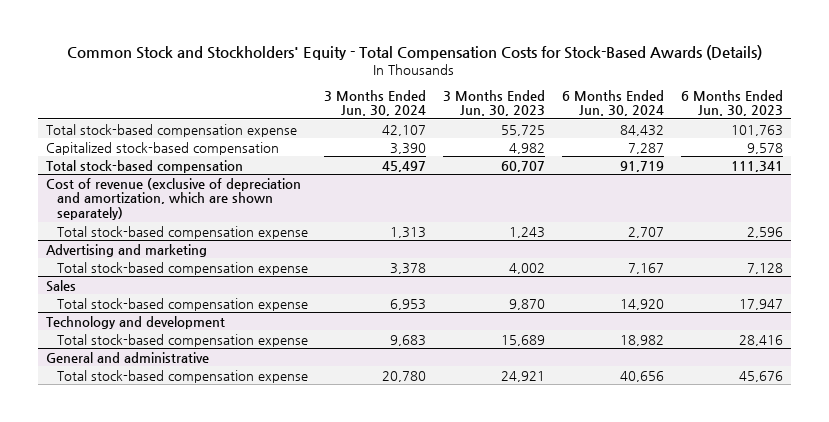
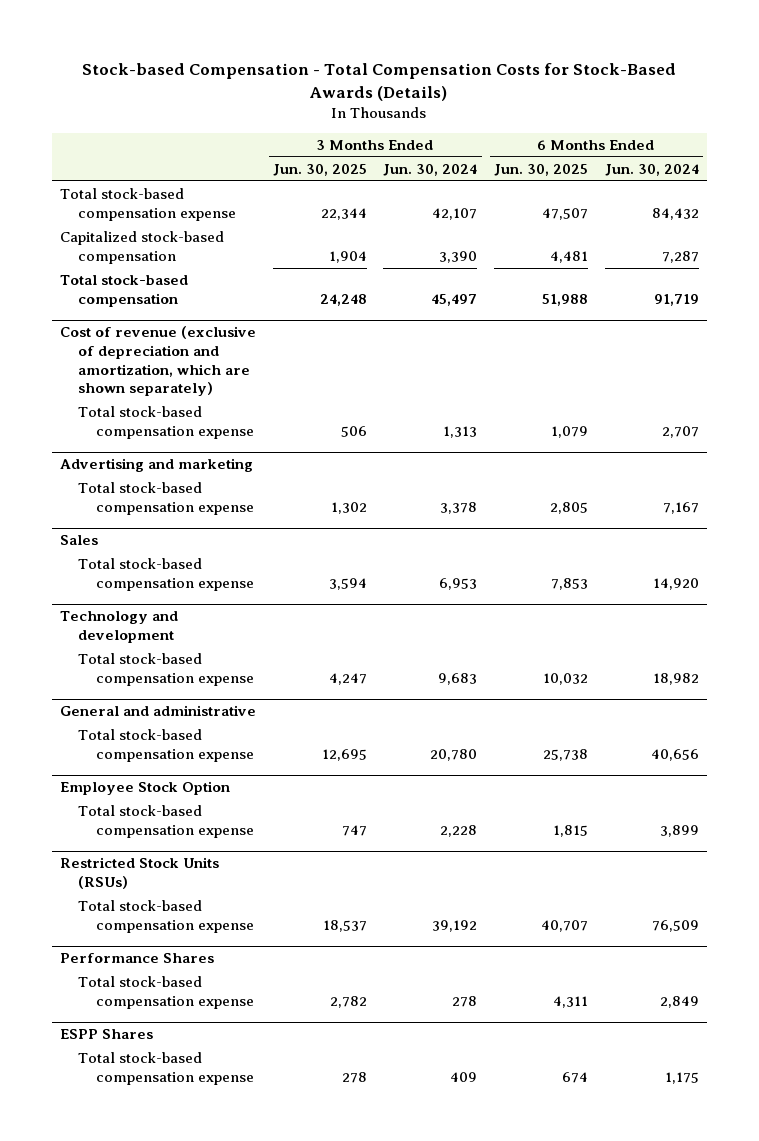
[67,44,763,60] Common Stock and Stockholders' Equity - Total Compensation Costs for Stock-Based Awards (Details) -> [82,62,677,101] Stock-based Compensation - Total Compensation Costs for Stock-Based Awards (Details)
[443,89,546,117] 3 Months Ended Jun. 30, 2023 -> none
[680,89,783,117] 6 Months Ended Jun. 30, 2023 -> none
none -> [272,163,367,176] Jun. 30, 2025
none -> [493,163,588,176] Jun. 30, 2025
none -> [60,781,231,796] Employee Stock Option
none -> [78,805,254,838] Total stock-based compensation expense
none -> [60,857,220,889] Restricted Stock Units (RSUs)
none -> [78,900,254,933] Total stock-based compensation expense
none -> [60,953,215,964] Performance Shares
none -> [78,976,254,1009] Total stock-based compensation expense
none -> [60,1029,154,1040] ESPP Shares
none -> [78,1052,254,1085] Total stock-based compensation expense

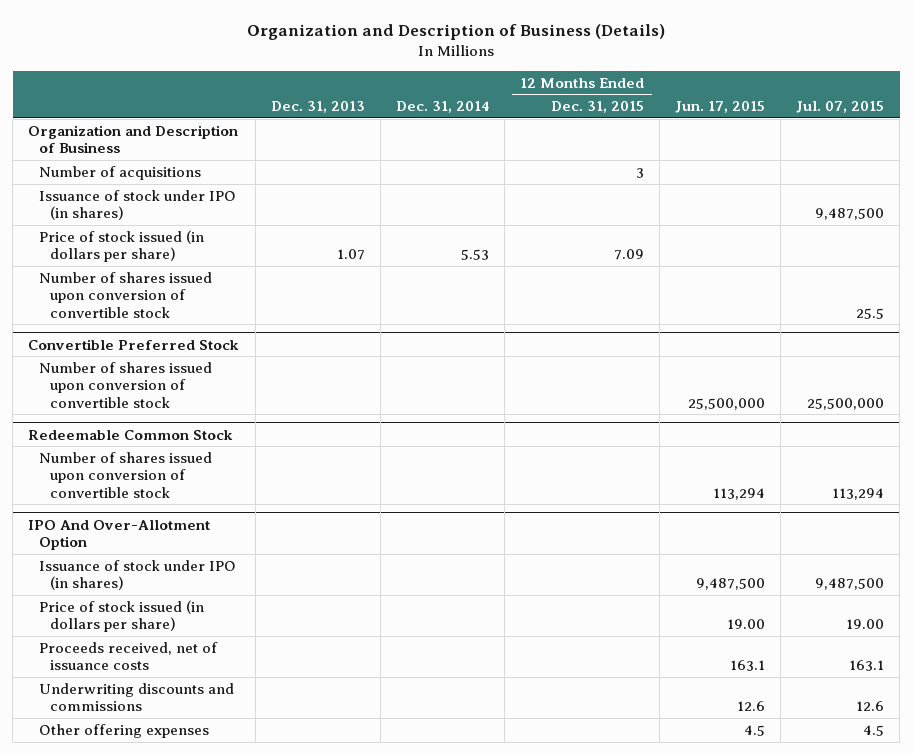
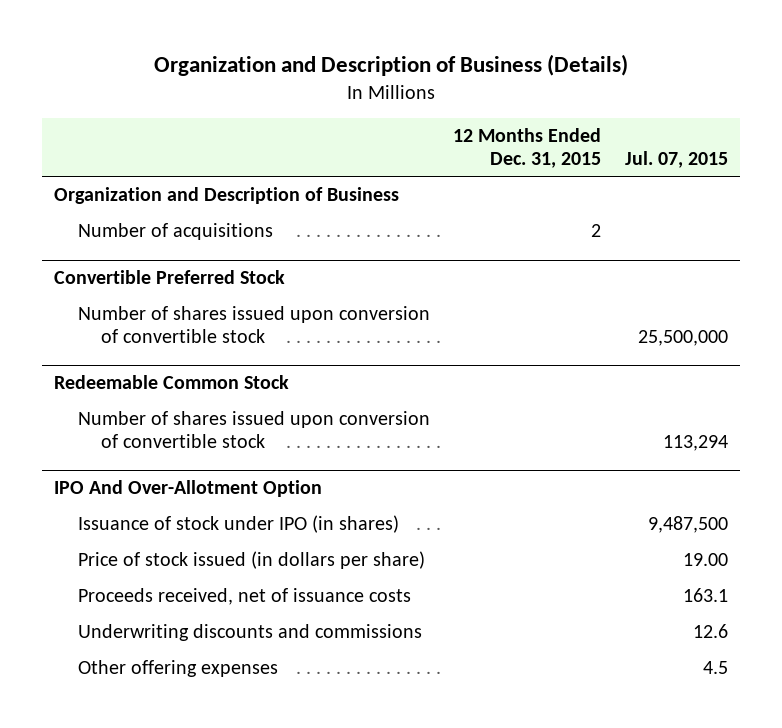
[270,101,365,114] Dec. 31, 2013 -> none
[395,101,489,114] Dec. 31, 2014 -> none
[675,101,766,114] Jun. 17, 2015 -> none
[39,189,237,221] Issuance of stock under IPO (in shares) -> none
[39,229,205,263] Price of stock issued (in dollars per share) -> none
[39,271,213,318] Number of shares issued upon conversion of convertible stock -> none
[635,167,644,178] 3 -> [591,224,602,238] 2

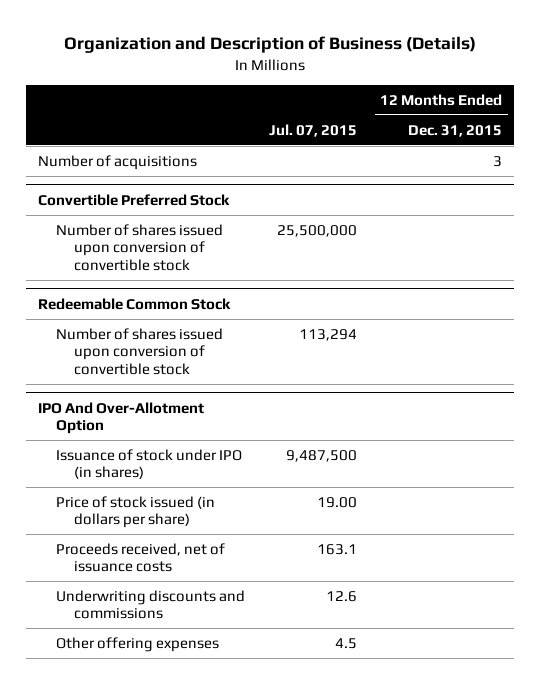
[54,187,400,205] Organization and Description of Business -> none
[591,224,602,238] 2 -> [493,155,503,167] 3

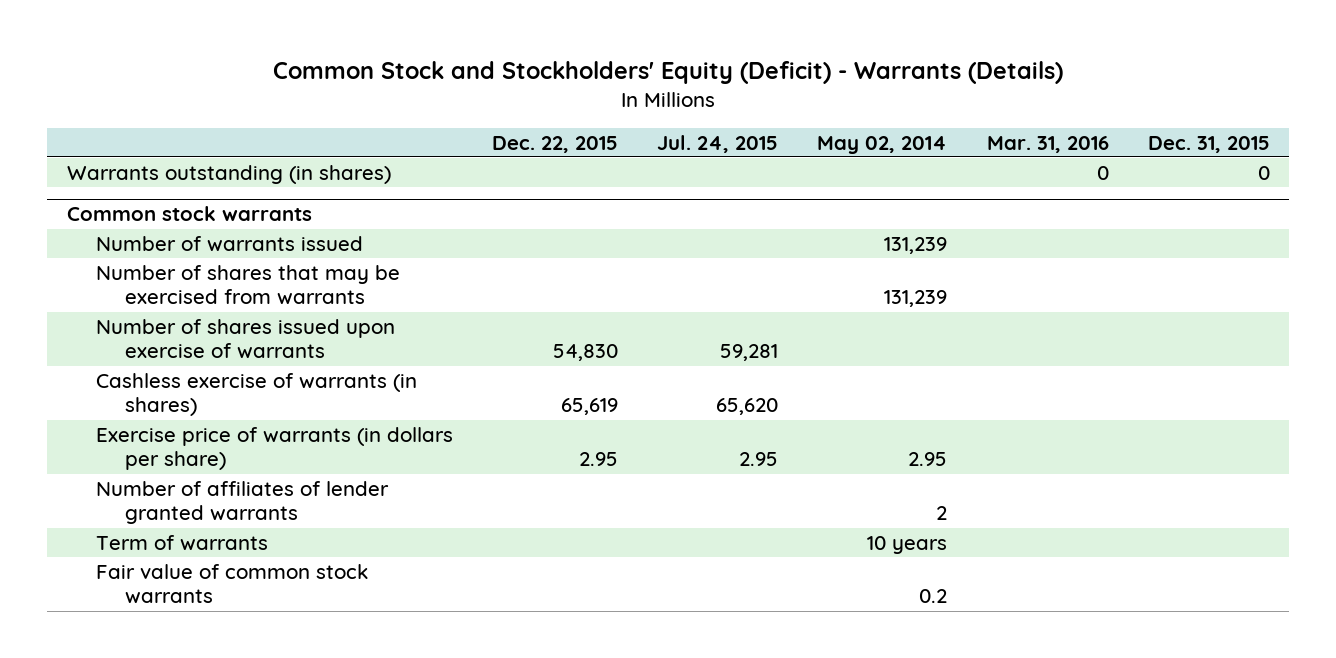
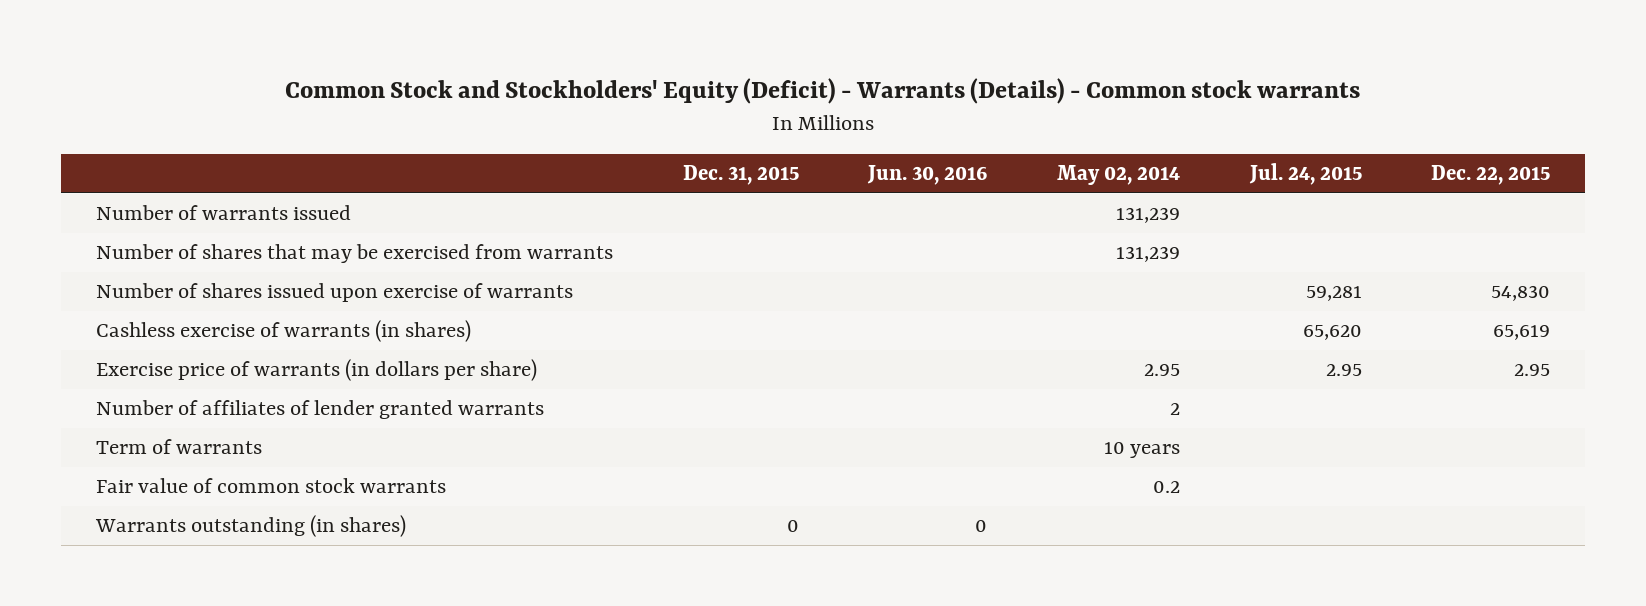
[273,61,1064,85] Common Stock and Stockholders' Equity (Deficit) - Warrants (Details) -> [285,78,1361,105] Common Stock and Stockholders' Equity (Deficit) - Warrants (Details) - Common stock warrants
[986,135,1109,153] Mar. 31, 2016 -> none
none -> [867,165,988,186] Jun. 30, 2016
[66,206,312,222] Common stock warrants -> none
[66,165,391,185] Warrants outstanding (in shares) -> [94,515,406,538] Warrants outstanding (in shares)

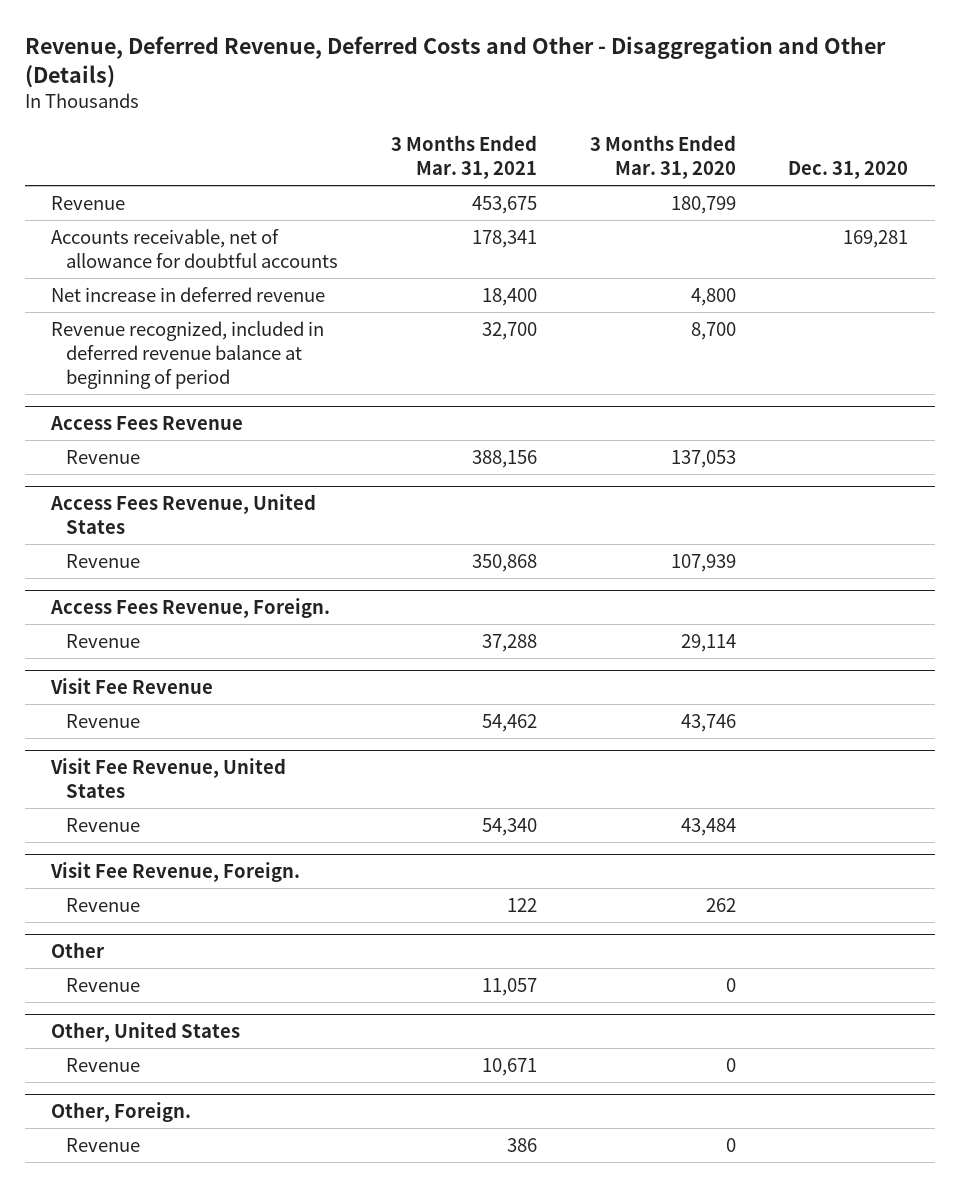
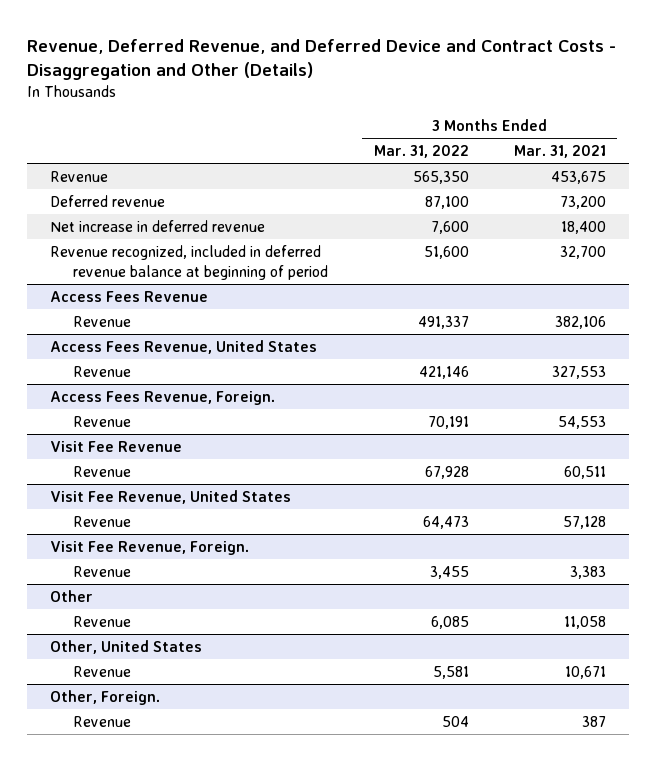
[25,36,887,89] Revenue, Deferred Revenue, Deferred Costs and Other - Disaggregation and Other (Details) -> [27,38,617,81] Revenue, Deferred Revenue, and Deferred Device and Contract Costs - Disaggregation and Other (Details)
[589,135,736,180] 3 Months Ended Mar. 31, 2020 -> none
[788,161,909,180] Dec. 31, 2020 -> none
none -> [373,145,469,159] Mar. 31, 2022
[51,228,338,268] Accounts receivable, net of allowance for doubtful accounts -> none
none -> [50,194,166,207] Deferred revenue
[471,449,537,468] 388,156 -> [554,315,606,329] 382,106
[471,553,537,572] 350,868 -> [551,365,606,379] 327,553
[481,633,537,652] 37,288 -> [557,415,606,429] 54,553
[481,713,537,732] 54,462 -> [563,465,606,479] 60,511
[481,817,537,836] 54,340 -> [562,515,606,529] 57,128
[506,897,537,912] 122 -> [569,565,606,579] 3,383
[481,977,537,996] 11,057 -> [563,615,606,629] 11,058
[506,1137,537,1152] 386 -> [581,715,606,727] 387

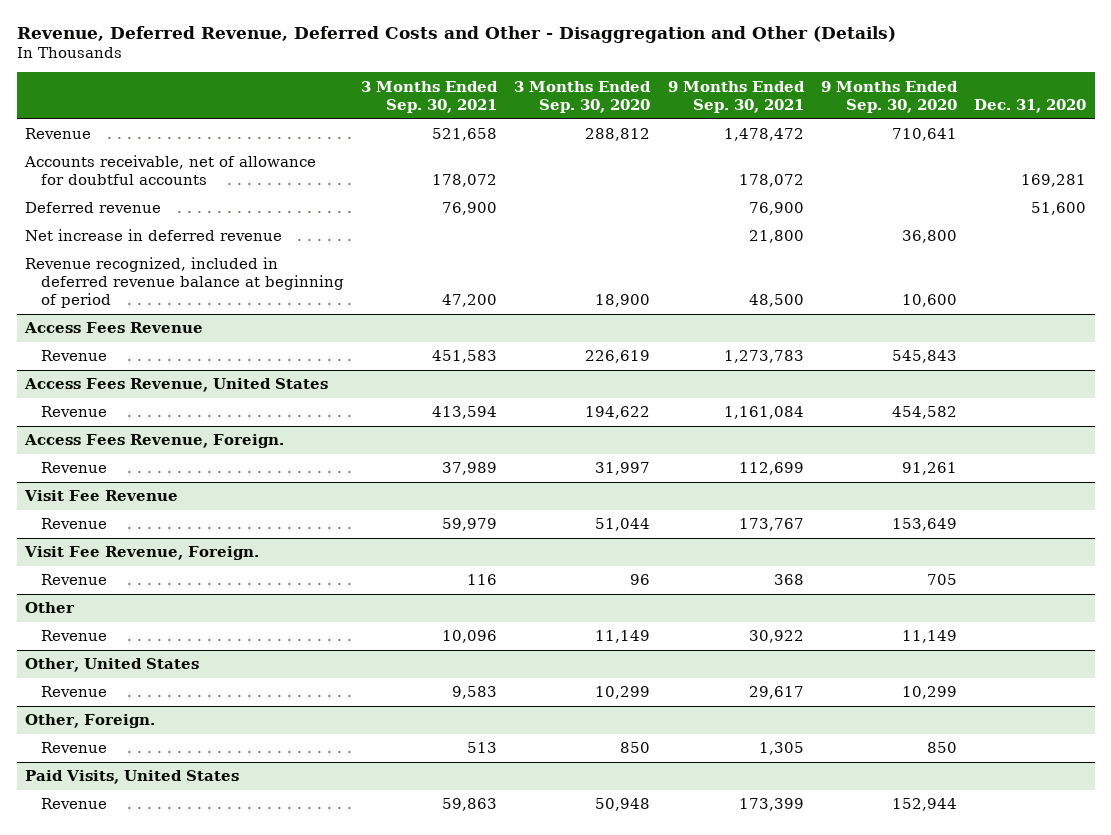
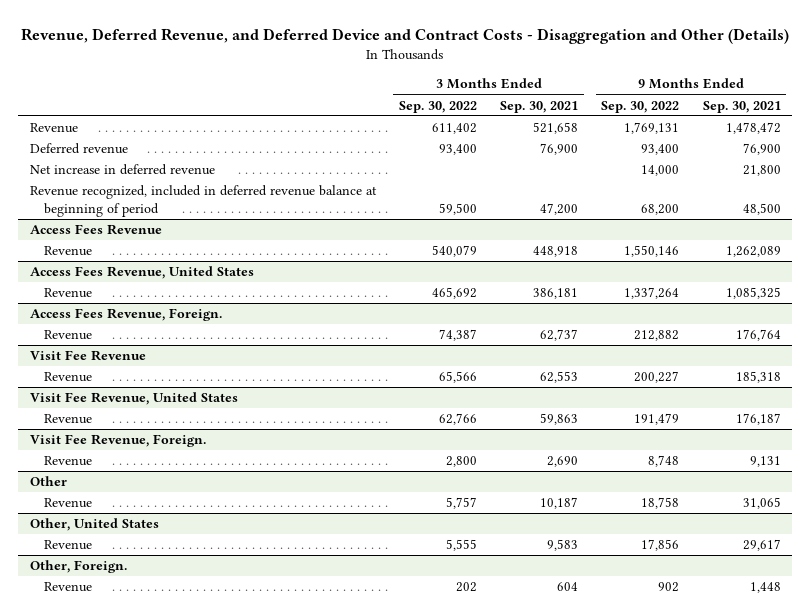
[16,25,896,43] Revenue, Deferred Revenue, Deferred Costs and Other - Disaggregation and Other (Details) -> [21,28,790,45] Revenue, Deferred Revenue, and Deferred Device and Contract Costs - Disaggregation and Other (Details)
[514,80,652,113] 3 Months Ended Sep. 30, 2020 -> none
[820,80,958,113] 9 Months Ended Sep. 30, 2020 -> none
[974,98,1087,113] Dec. 31, 2020 -> none
none -> [399,100,478,113] Sep. 30, 2022
none -> [601,100,680,113] Sep. 30, 2022
[24,155,317,186] Accounts receivable, net of allowance for doubtful accounts -> none
[432,350,498,364] 451,583 -> [533,246,579,258] 448,918
[723,350,804,364] 1,273,783 -> [725,246,781,258] 1,262,089
[432,406,498,420] 413,594 -> [533,288,579,300] 386,181
[723,406,804,420] 1,161,084 -> [725,287,781,300] 1,085,325
[442,462,498,476] 37,989 -> [540,329,579,342] 62,737
[738,462,804,476] 112,699 -> [735,329,781,342] 176,764
[442,518,498,532] 59,979 -> [540,371,579,384] 62,553
[738,518,804,532] 173,767 -> [735,371,781,384] 185,318
none -> [29,392,238,406] Visit Fee Revenue, United States
none -> [44,414,93,425] Revenue
[467,574,498,586] 116 -> [547,456,579,468] 2,690
[773,574,804,586] 368 -> [749,456,781,468] 9,131
[442,630,498,644] 10,096 -> [540,497,579,510] 10,187
[748,630,804,644] 30,922 -> [742,497,781,510] 31,065
[25,770,240,785] Paid Visits, United States -> none
[40,798,107,810] Revenue -> none
[467,742,498,754] 513 -> [557,582,579,592] 604
[758,742,804,756] 1,305 -> [749,582,781,594] 1,448

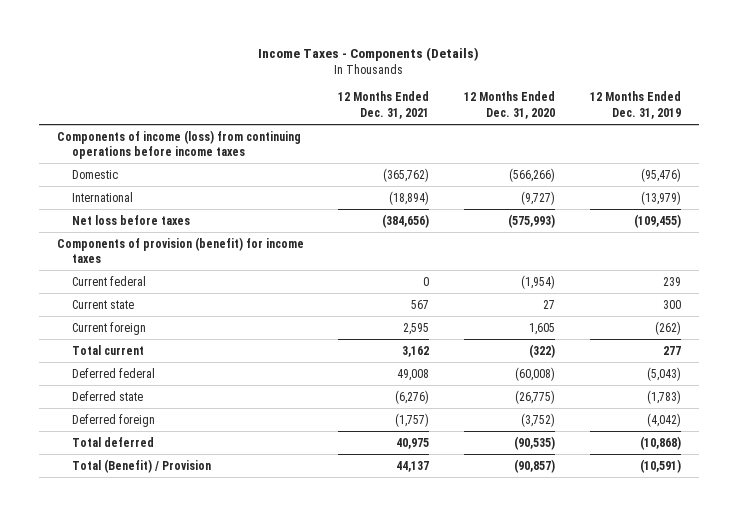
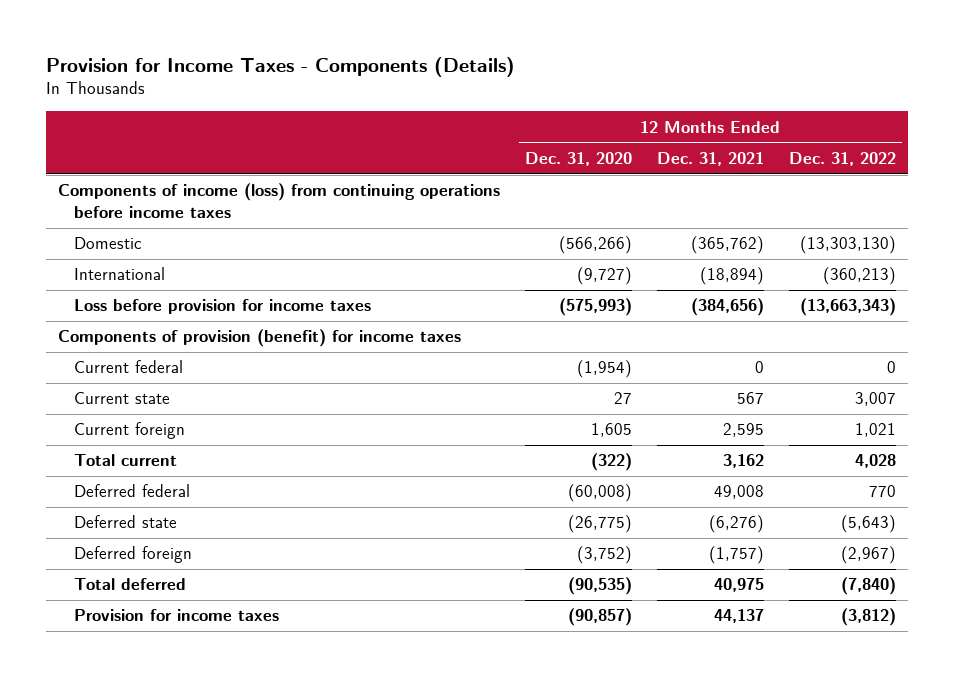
[257,46,479,61] Income Taxes - Components (Details) -> [45,56,515,77] Provision for Income Taxes - Components (Details)
[590,91,682,119] 12 Months Ended Dec. 31, 2019 -> none
none -> [788,151,896,166] Dec. 31, 2022
[72,214,191,225] Net loss before taxes -> [73,299,371,315] Loss before provision for income taxes
[72,458,212,473] Total (Benefit) / Provision -> [73,609,279,622] Provision for income taxes

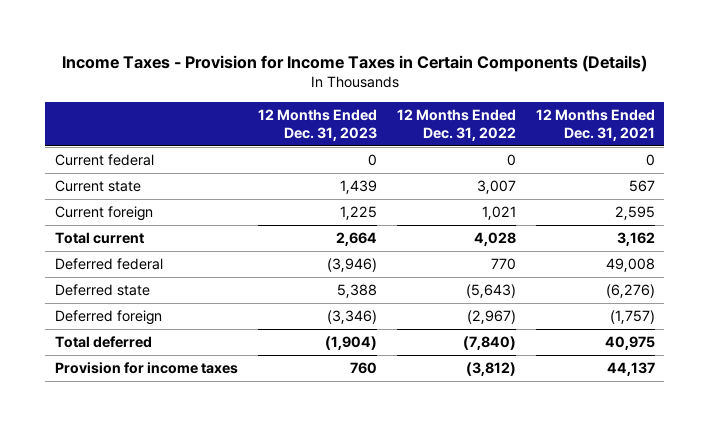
[45,56,515,77] Provision for Income Taxes - Components (Details) -> [61,54,647,72] Income Taxes - Provision for Income Taxes in Certain Components (Details)
[525,151,633,166] Dec. 31, 2020 -> none
none -> [257,108,377,142] 12 Months Ended Dec. 31, 2023
[58,183,501,218] Components of income (loss) from continuing operations before income taxes -> none
[73,237,142,250] Domestic -> none
[73,267,165,281] International -> none
[73,299,371,315] Loss before provision for income taxes -> none
[58,329,462,348] Components of provision (benefit) for income taxes -> none

